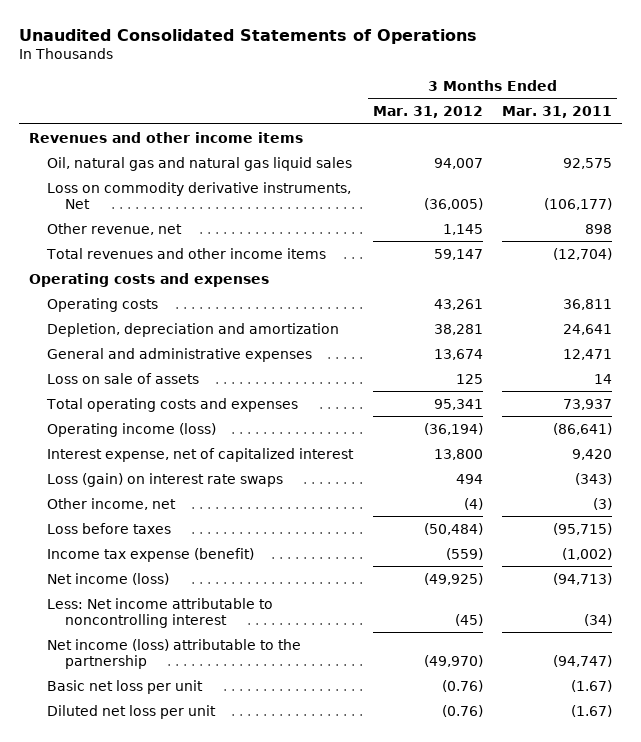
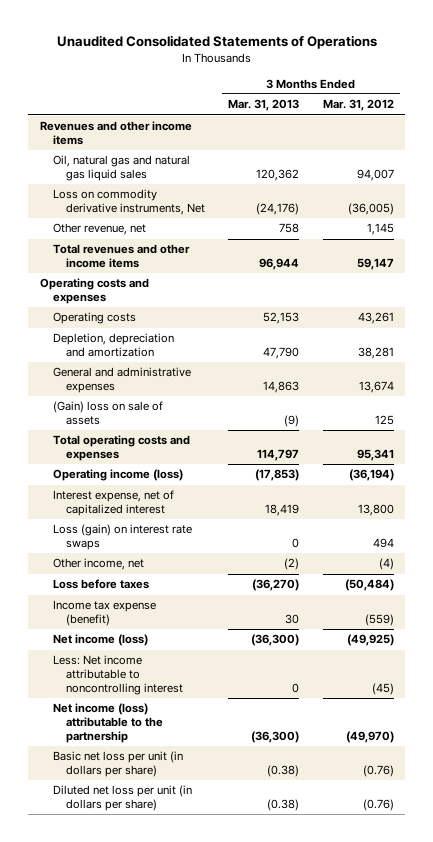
[502,106,613,119] Mar. 31, 2011 -> none
none -> [228,99,300,112] Mar. 31, 2013
[47,372,200,384] Loss on sale of assets -> [52,401,163,426] (Gain) loss on sale of assets
[47,679,204,694] Basic net loss per unit -> [52,751,183,778] Basic net loss per unit (in dollars per share)
[47,704,217,719] Diluted net loss per unit -> [52,785,192,812] Diluted net loss per unit (in dollars per share)

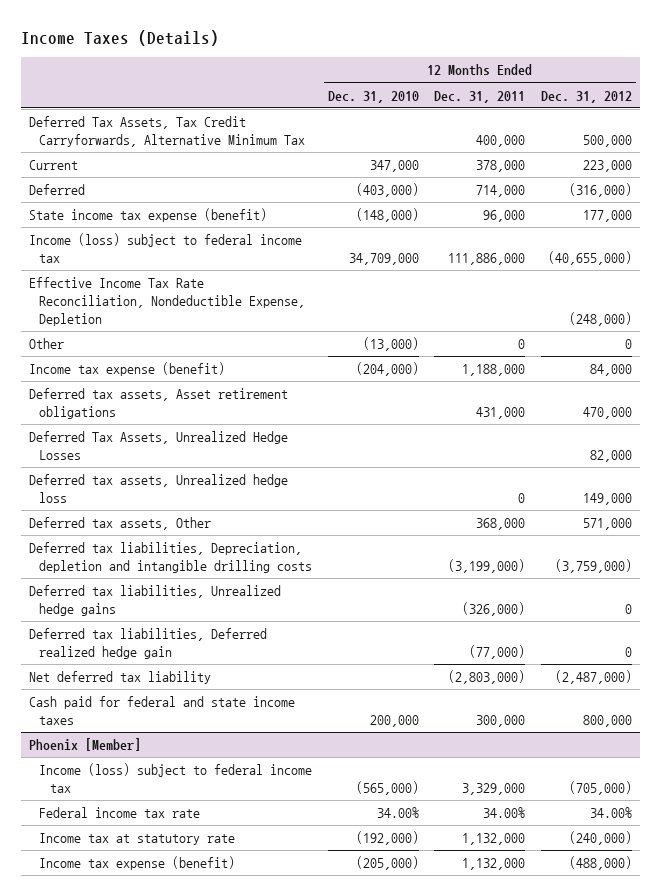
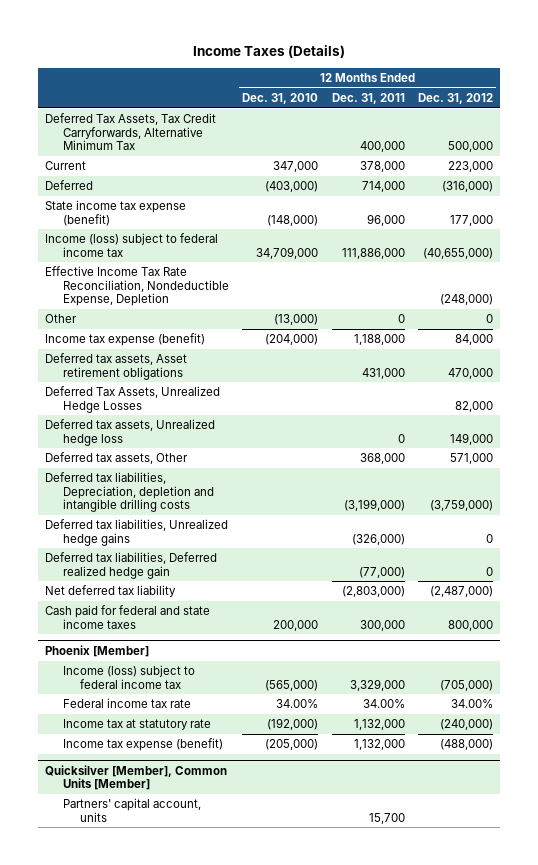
none -> [44,764,227,791] Quicksilver [Member], Common Units [Member]
none -> [62,798,201,822] Partners' capital account, units

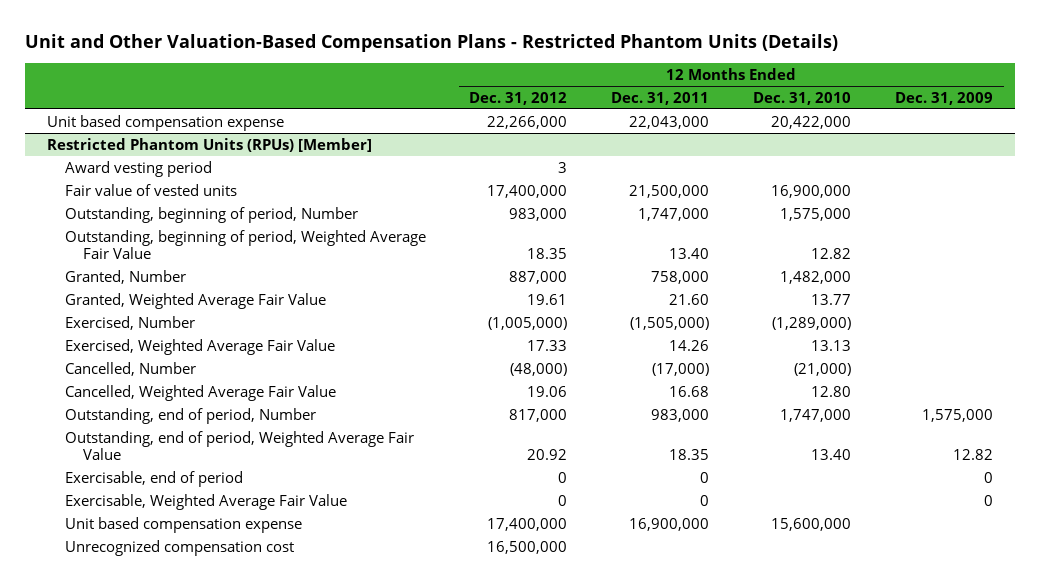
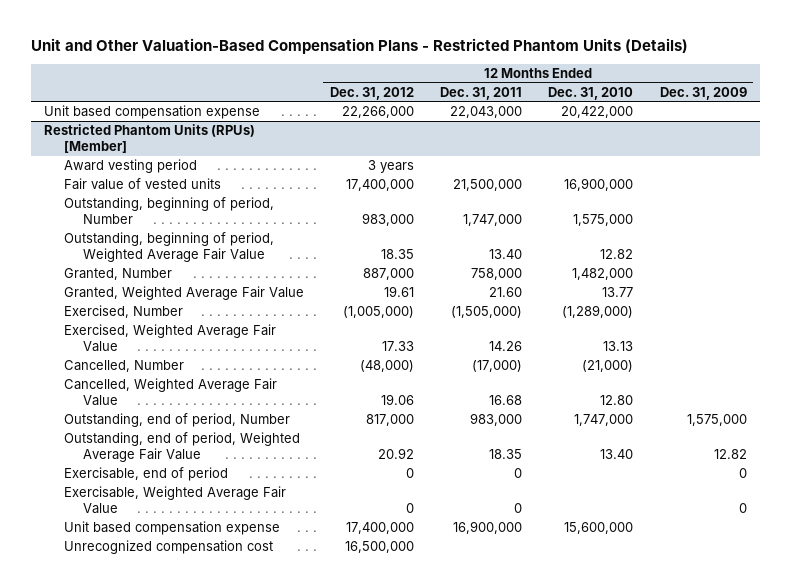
[558,161,568,173] 3 -> [367,160,414,174] 3 years

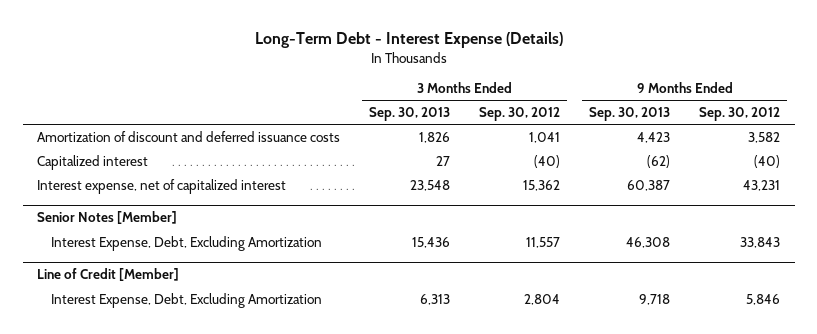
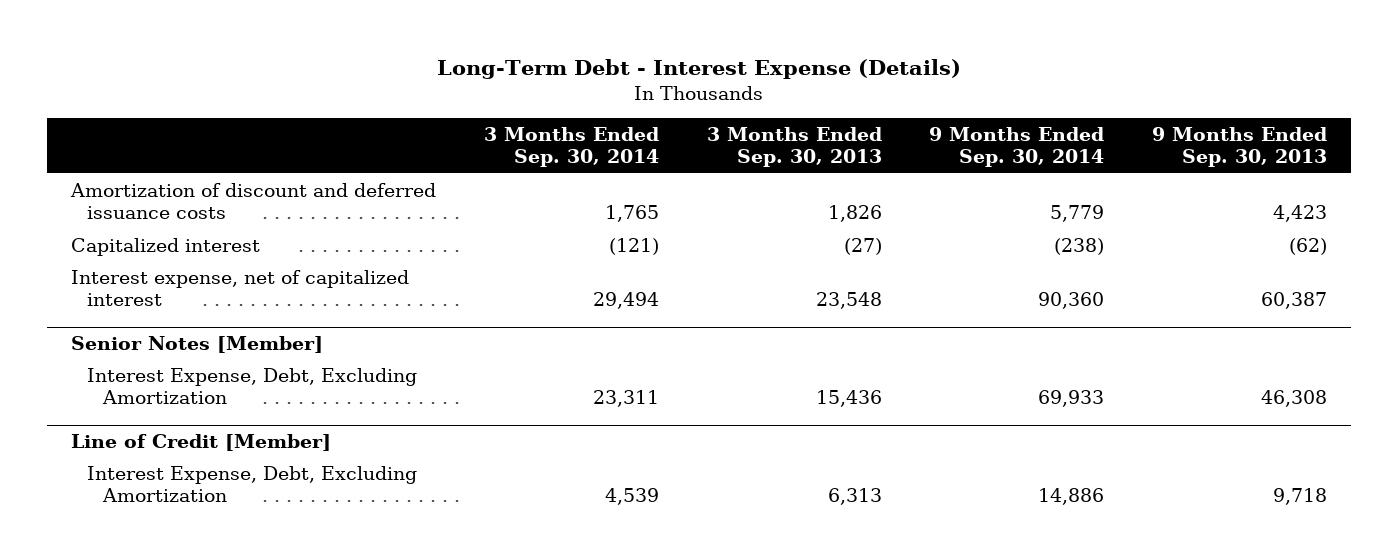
[479,107,561,122] Sep. 30, 2012 -> none
[699,107,781,122] Sep. 30, 2012 -> none
none -> [483,126,659,167] 3 Months Ended Sep. 30, 2014
none -> [929,126,1105,167] 9 Months Ended Sep. 30, 2014
[436,155,451,166] 27 -> [843,237,882,255] (27)

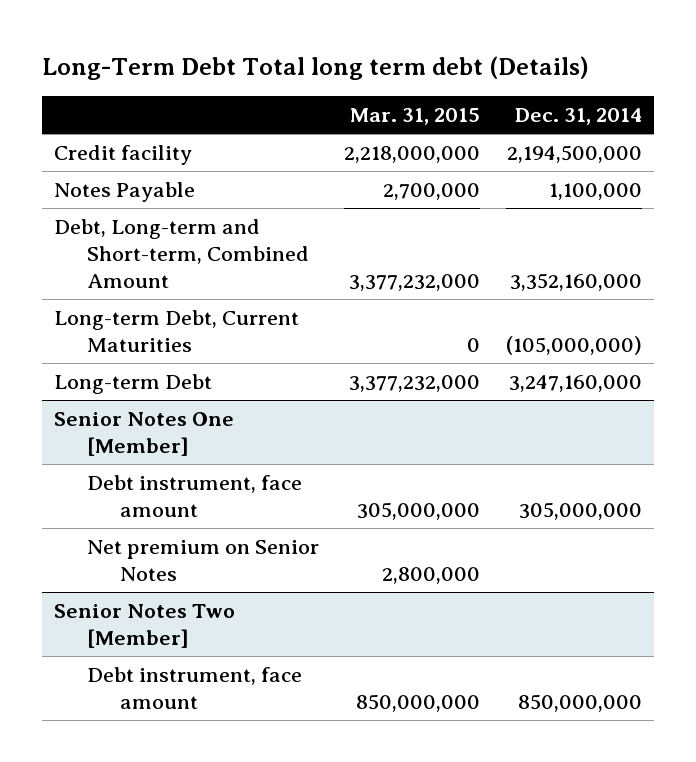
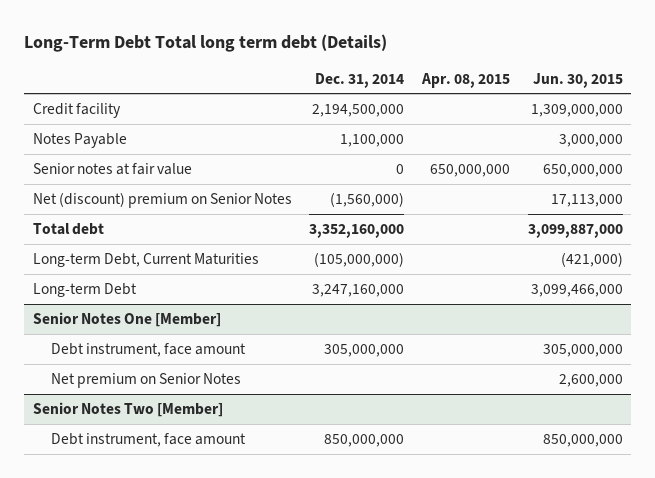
[350,108,481,126] Mar. 31, 2015 -> none
none -> [420,72,510,88] Apr. 08, 2015
none -> [532,72,623,88] Jun. 30, 2015
none -> [32,162,192,175] Senior notes at fair value
none -> [32,191,292,208] Net (discount) premium on Senior Notes
[54,218,310,289] Debt, Long-term and Short-term, Combined Amount -> [32,222,104,235] Total debt

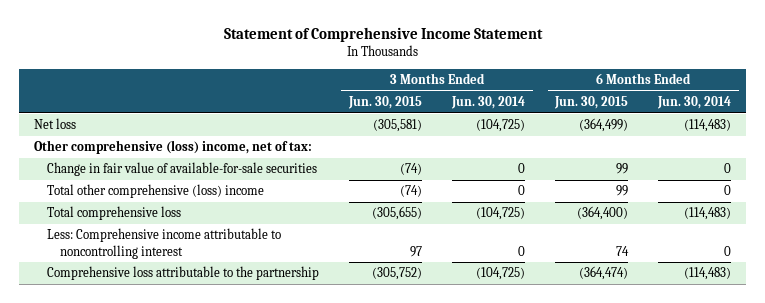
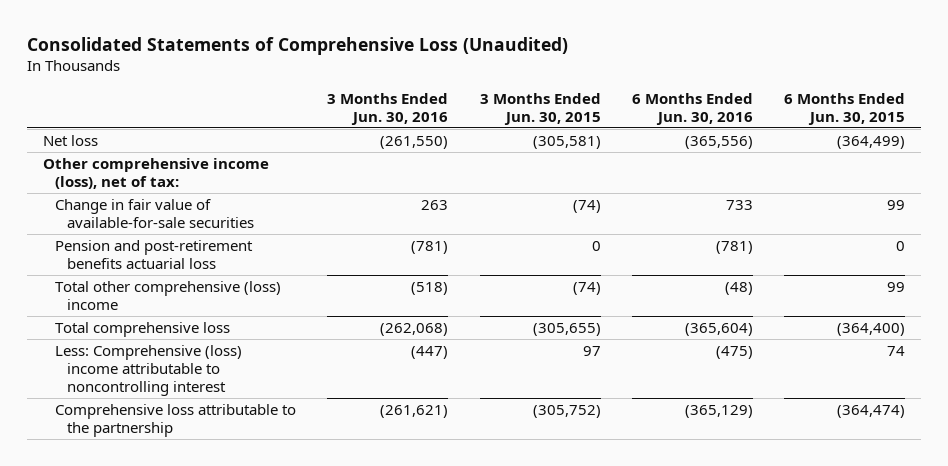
[223,26,543,42] Statement of Comprehensive Income Statement -> [27,36,569,55] Consolidated Statements of Comprehensive Loss (Unaudited)
[451,96,526,110] Jun. 30, 2014 -> none
[657,96,732,110] Jun. 30, 2014 -> none
none -> [327,92,449,125] 3 Months Ended Jun. 30, 2016
none -> [632,92,754,125] 6 Months Ended Jun. 30, 2016
[33,140,312,155] Other comprehensive (loss) income, net of tax: -> [42,158,269,189] Other comprehensive income (loss), net of tax:
none -> [55,240,254,269] Pension and post-retirement benefits actuarial loss
[46,228,281,259] Less: Comprehensive income attributable to noncontrolling interest -> [55,345,243,396] Less: Comprehensive (loss) income attributable to noncontrolling interest

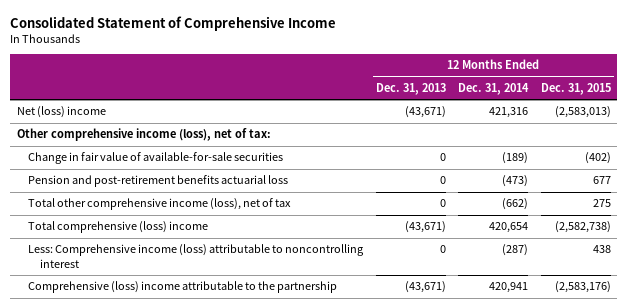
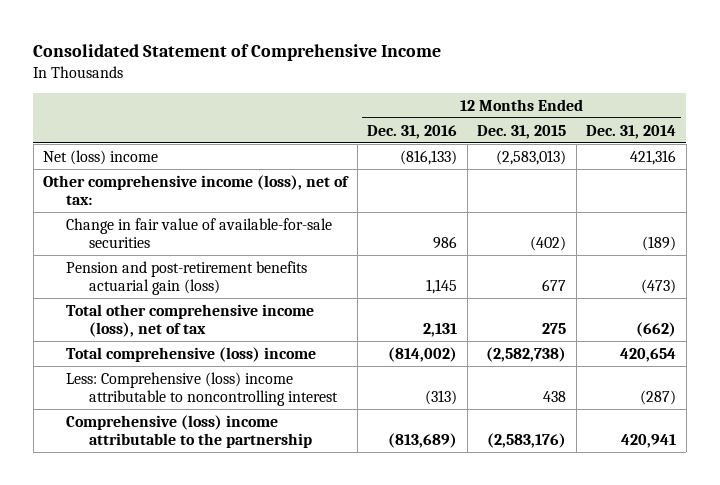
[375,82,446,95] Dec. 31, 2013 -> none
none -> [367,124,458,139] Dec. 31, 2016
[28,175,289,188] Pension and post-retirement benefits actuarial loss -> [66,260,308,295] Pension and post-retirement benefits actuarial gain (loss)
[28,244,365,268] Less: Comprehensive income (loss) attributable to noncontrolling interest -> [66,371,338,406] Less: Comprehensive (loss) income attributable to noncontrolling interest

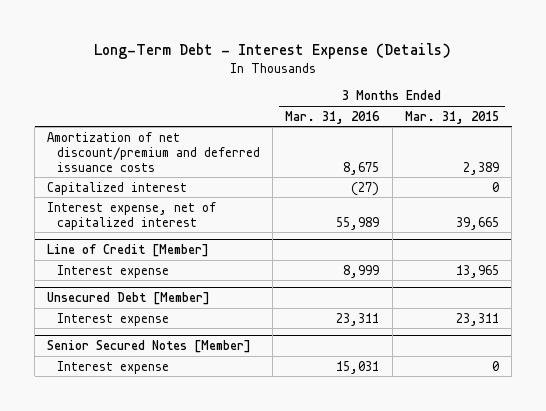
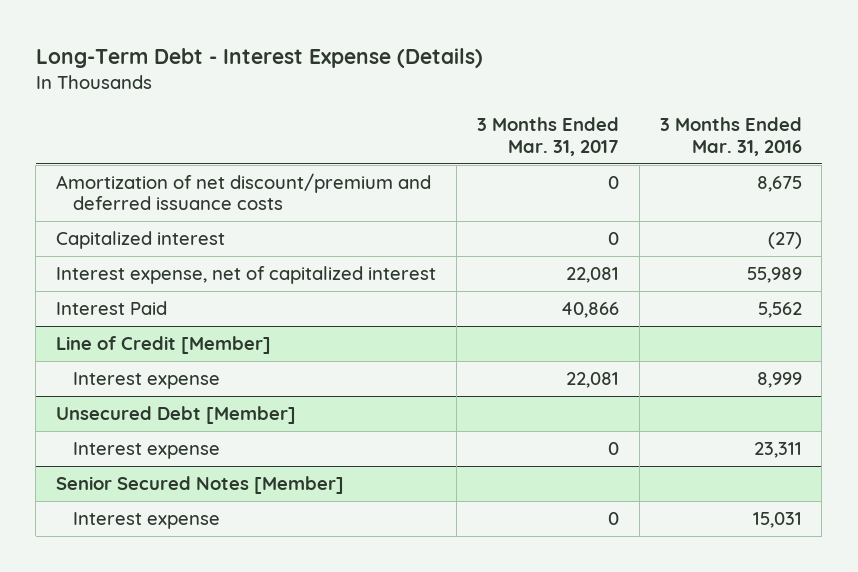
[404,110,499,124] Mar. 31, 2015 -> none
none -> [476,117,619,156] 3 Months Ended Mar. 31, 2017
none -> [56,300,168,315] Interest Paid

